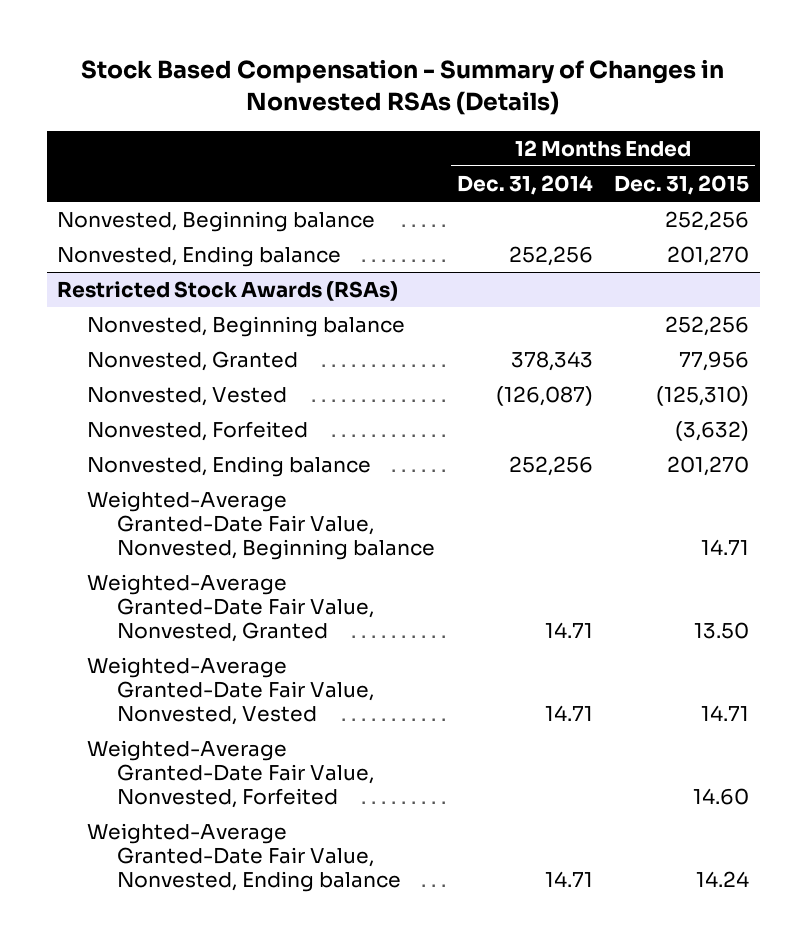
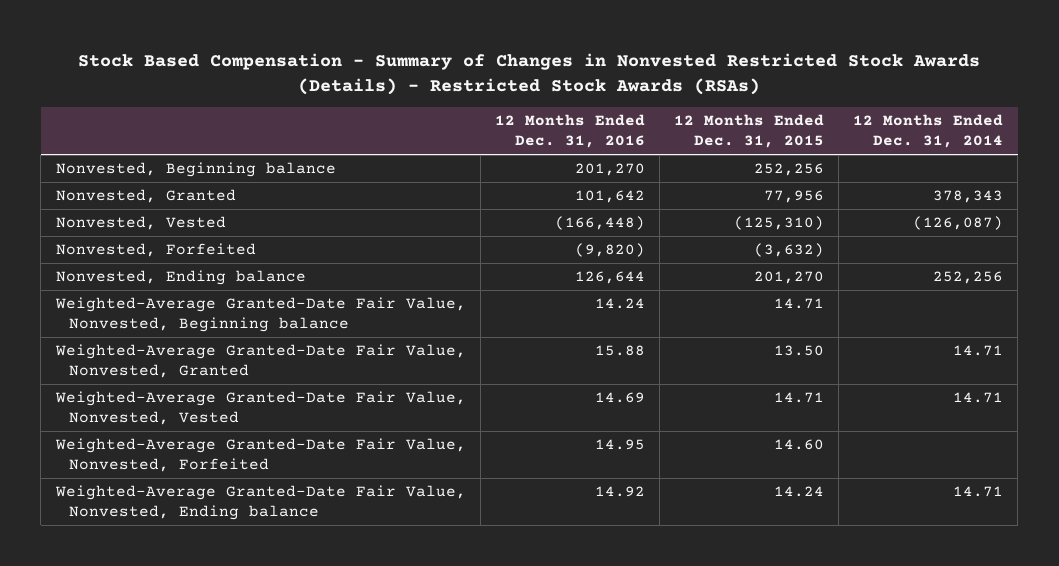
[81,59,725,116] Stock Based Compensation - Summary of Changes in Nonvested RSAs (Details) -> [78,52,981,95] Stock Based Compensation - Summary of Changes in Nonvested Restricted Stock Awards (Details) - Restricted Stock Awards (RSAs)
none -> [494,114,645,149] 12 Months Ended Dec. 31, 2016
[57,246,342,268] Nonvested, Ending balance -> none
[57,281,399,302] Restricted Stock Awards (RSAs) -> none
[87,316,406,338] Nonvested, Beginning balance -> none

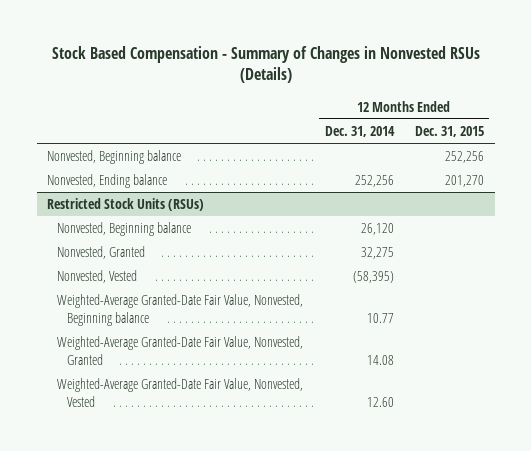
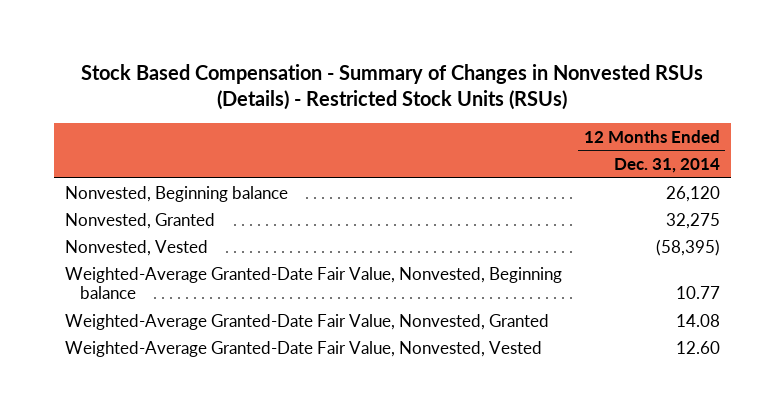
[51,45,480,84] Stock Based Compensation - Summary of Changes in Nonvested RSUs (Details) -> [81,63,704,111] Stock Based Compensation - Summary of Changes in Nonvested RSUs (Details) - Restricted Stock Units (RSUs)
[415,126,485,138] Dec. 31, 2015 -> none
[47,150,182,165] Nonvested, Beginning balance -> none
[47,174,168,189] Nonvested, Ending balance -> none
[47,198,205,212] Restricted Stock Units (RSUs) -> none

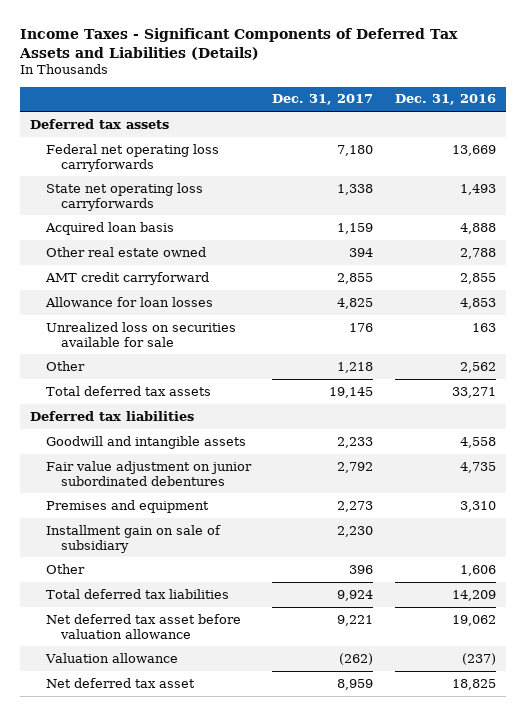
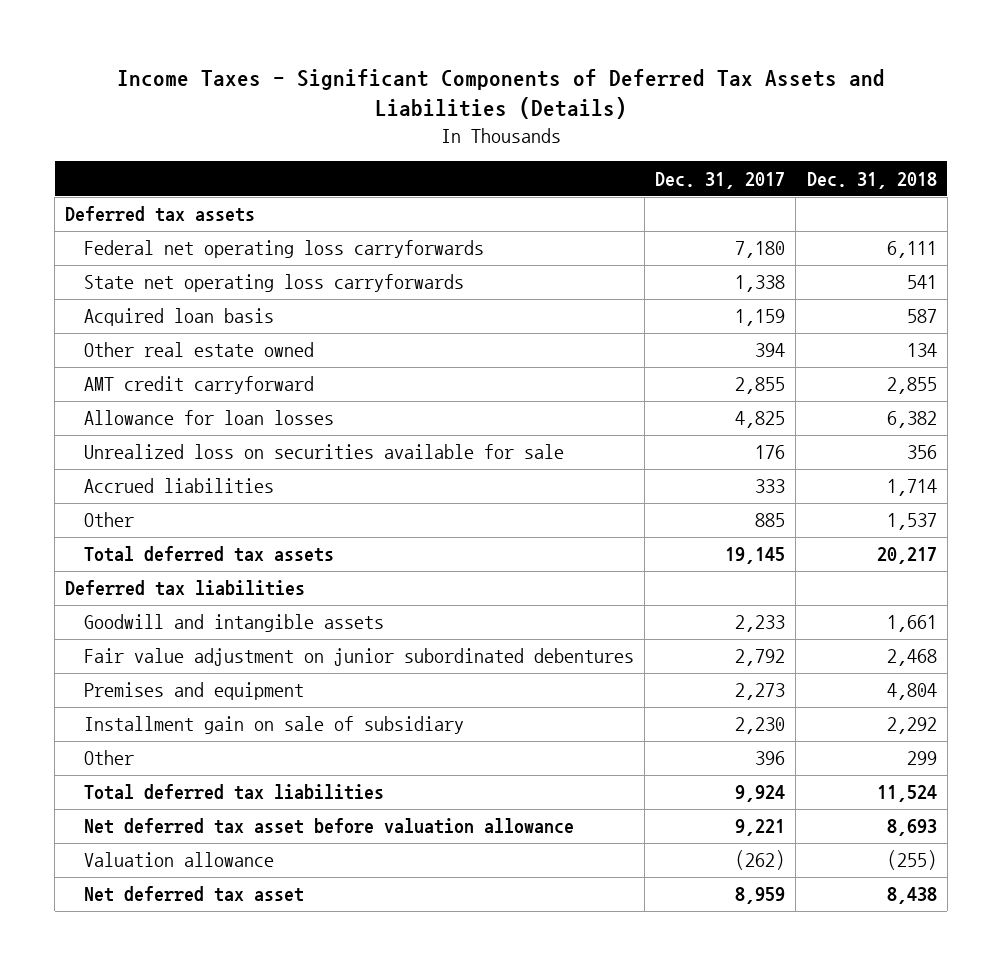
[394,94,496,106] Dec. 31, 2016 -> none
none -> [806,171,937,189] Dec. 31, 2018
none -> [83,478,274,494] Accrued liabilities
[337,361,374,373] 1,218 -> [755,513,786,528] 885

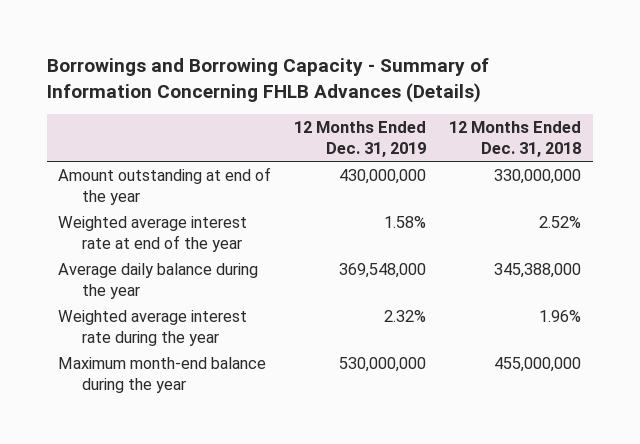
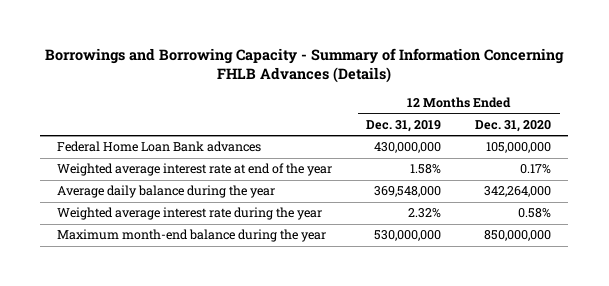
[449,121,582,158] 12 Months Ended Dec. 31, 2018 -> none
none -> [475,119,552,132] Dec. 31, 2020
[58,166,272,205] Amount outstanding at end of the year -> [57,141,262,153] Federal Home Loan Bank advances

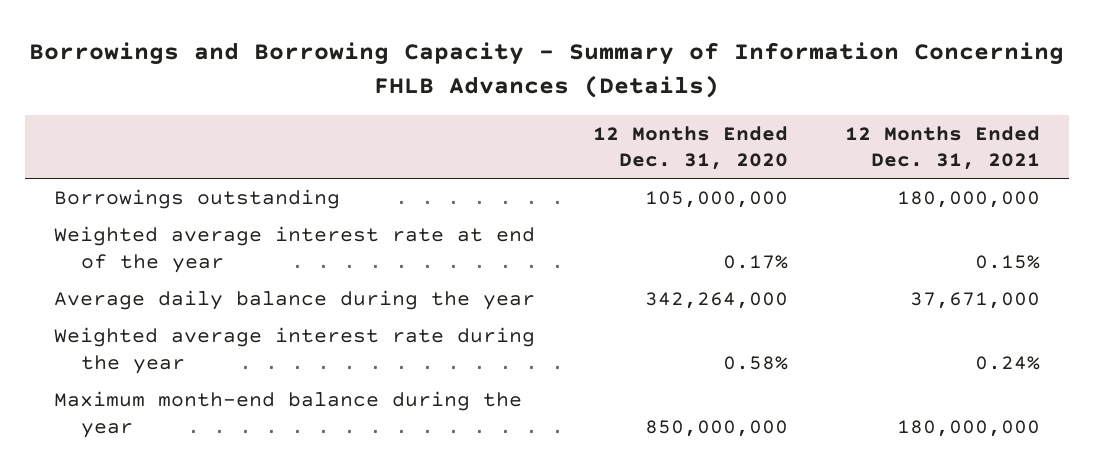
[366,119,442,132] Dec. 31, 2019 -> none
none -> [845,125,1041,171] 12 Months Ended Dec. 31, 2021
[57,141,262,153] Federal Home Loan Bank advances -> [54,189,341,210] Borrowings outstanding

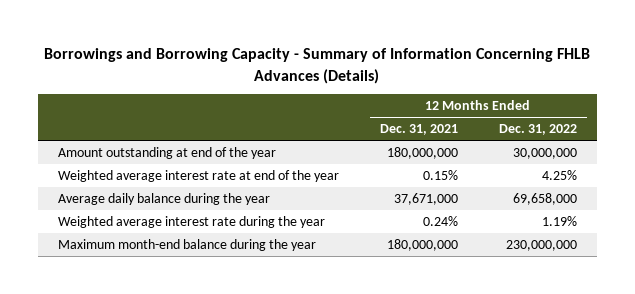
[592,125,788,171] 12 Months Ended Dec. 31, 2020 -> none
none -> [498,124,577,136] Dec. 31, 2022
[54,189,341,210] Borrowings outstanding -> [58,146,277,159] Amount outstanding at end of the year

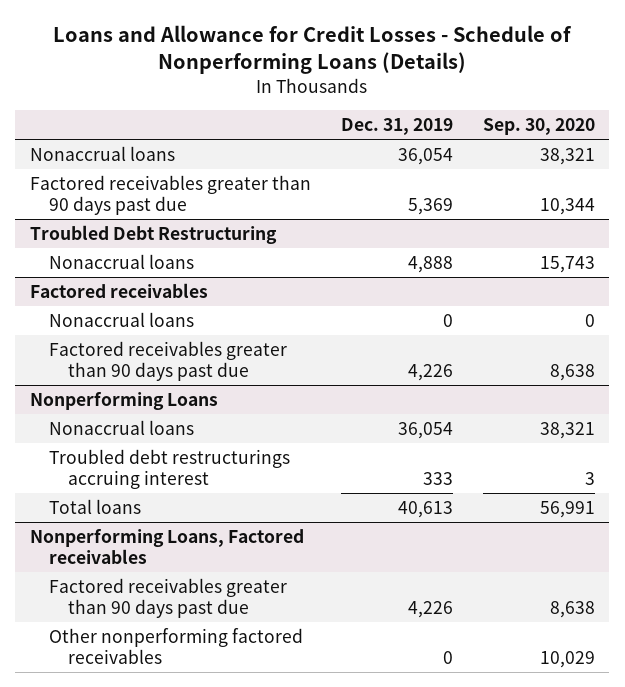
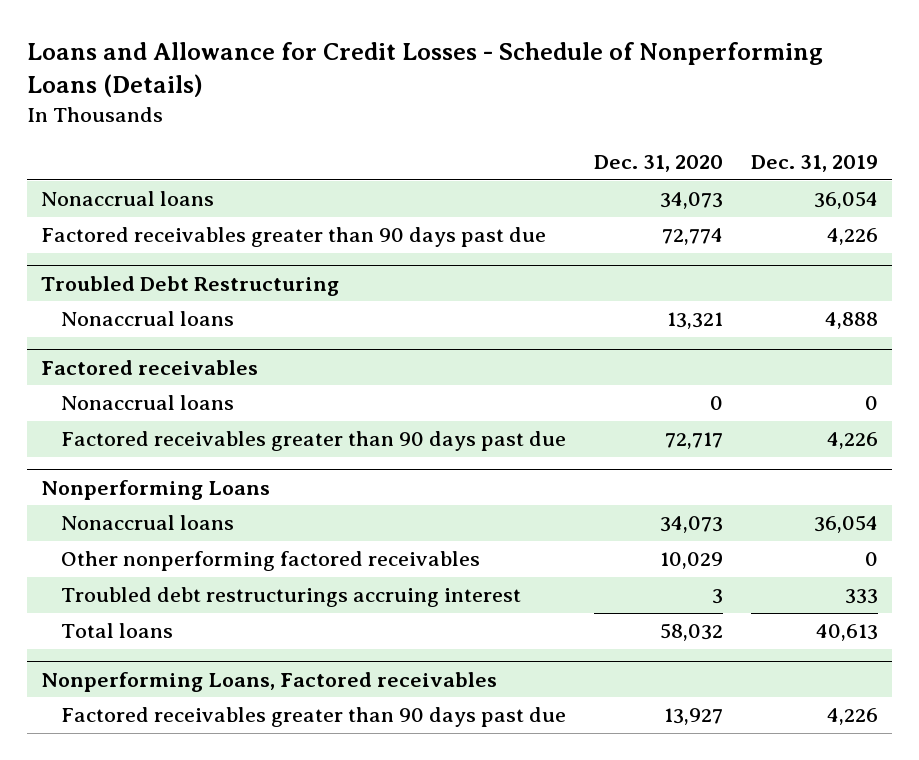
[482,118,595,136] Sep. 30, 2020 -> none
none -> [594,155,724,173] Dec. 31, 2020
[407,198,453,216] 5,369 -> [827,228,879,246] 4,226
none -> [61,551,481,572] Other nonperforming factored receivables
[49,627,304,665] Other nonperforming factored receivables -> none

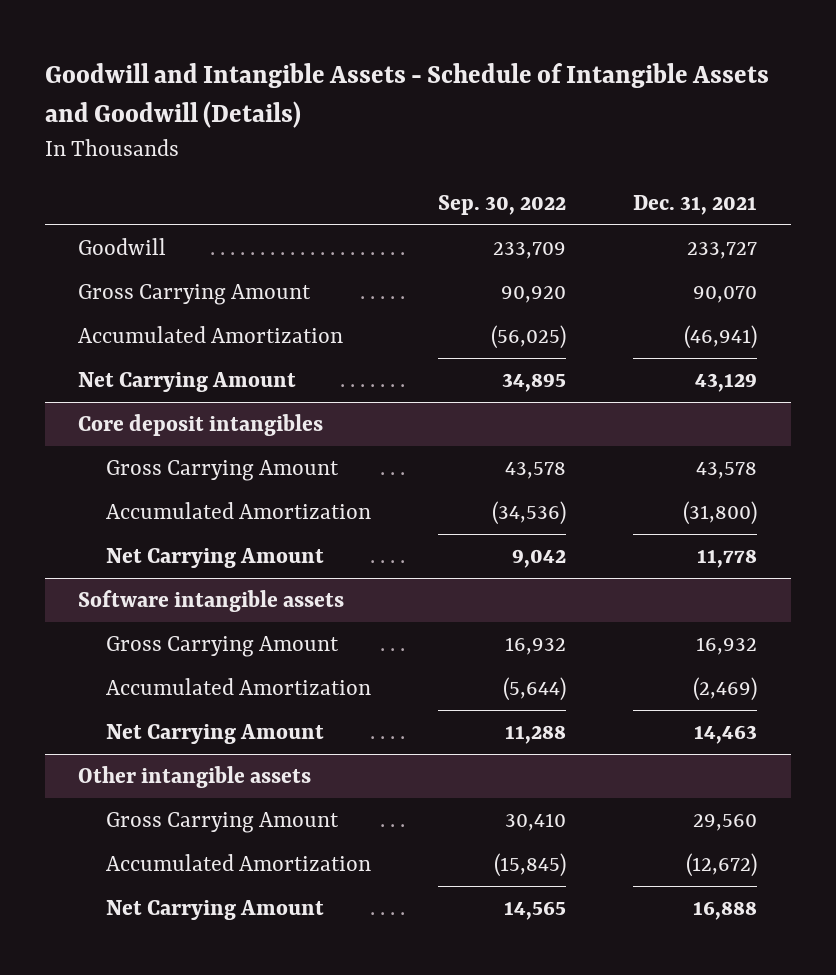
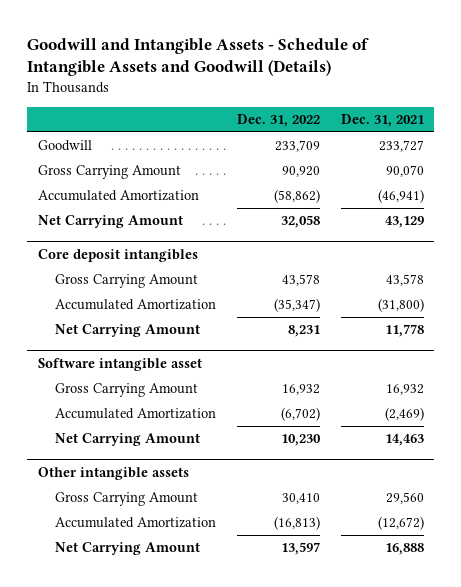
[438,195,567,216] Sep. 30, 2022 -> none
none -> [236,114,320,128] Dec. 31, 2022
[78,589,345,612] Software intangible assets -> [37,357,202,371] Software intangible asset

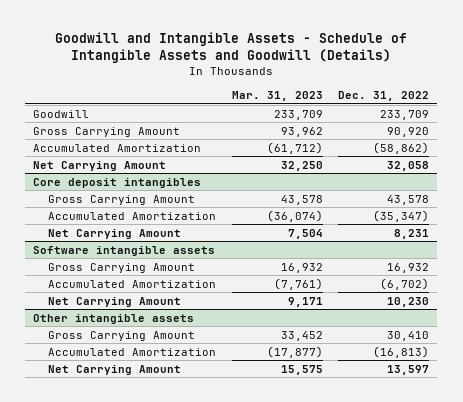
[340,114,424,128] Dec. 31, 2021 -> none
none -> [231,91,323,102] Mar. 31, 2023
[37,357,202,371] Software intangible asset -> [33,245,216,256] Software intangible assets

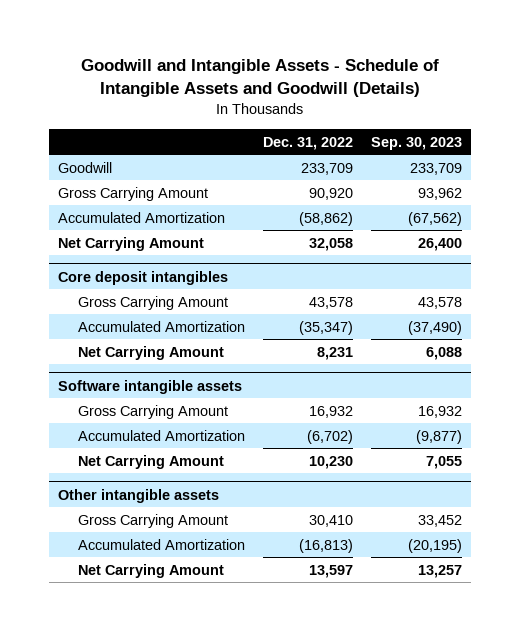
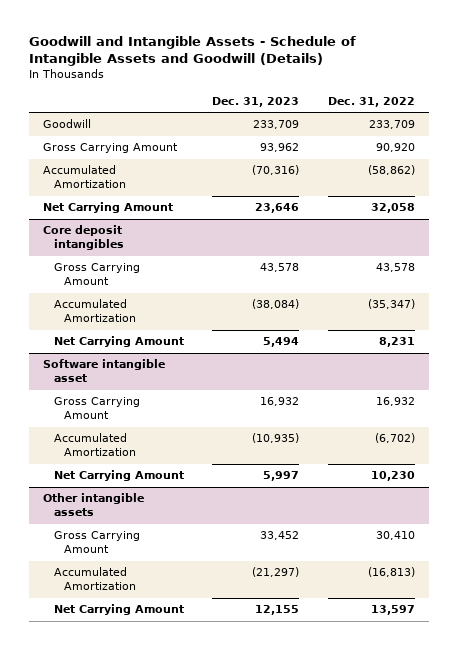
[371,136,463,150] Sep. 30, 2023 -> none
none -> [212,96,300,107] Dec. 31, 2023
[57,379,242,394] Software intangible assets -> [43,359,166,383] Software intangible asset

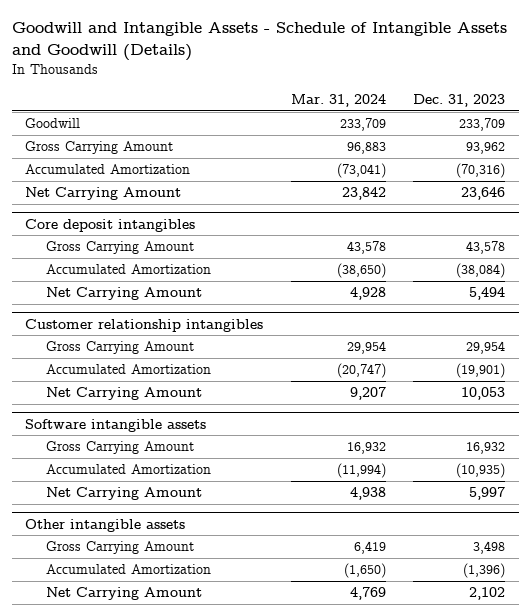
[327,96,415,107] Dec. 31, 2022 -> none
none -> [290,94,386,108] Mar. 31, 2024
none -> [25,318,264,332] Customer relationship intangibles
none -> [45,341,194,355] Gross Carrying Amount
none -> [45,364,211,375] Accumulated Amortization
none -> [45,387,202,401] Net Carrying Amount
[43,359,166,383] Software intangible asset -> [25,418,207,432] Software intangible assets
[260,531,300,541] 33,452 -> [472,541,505,555] 3,498
[252,567,300,578] (21,297) -> [462,563,505,579] (1,396)
[255,605,300,616] 12,155 -> [468,587,505,601] 2,102

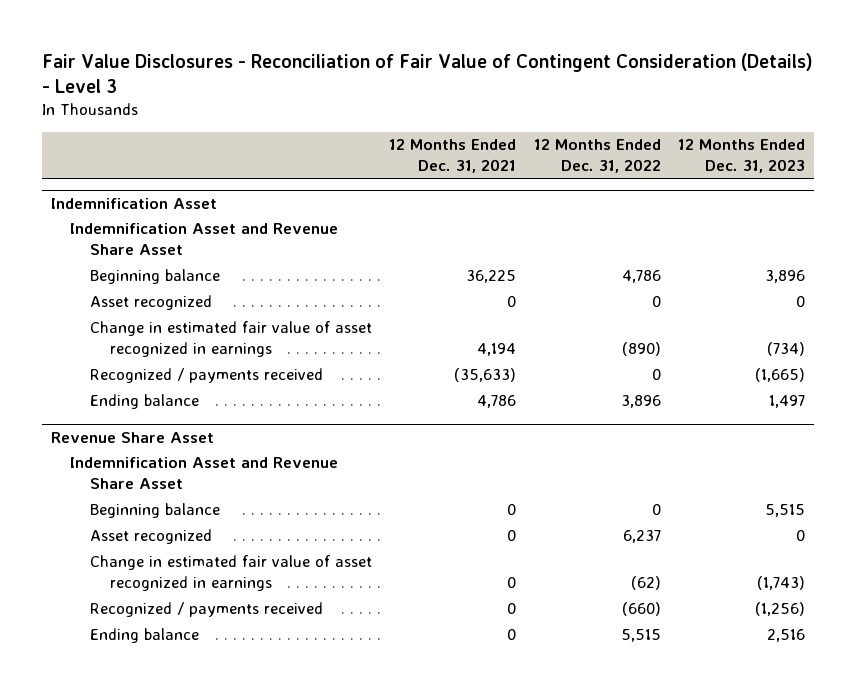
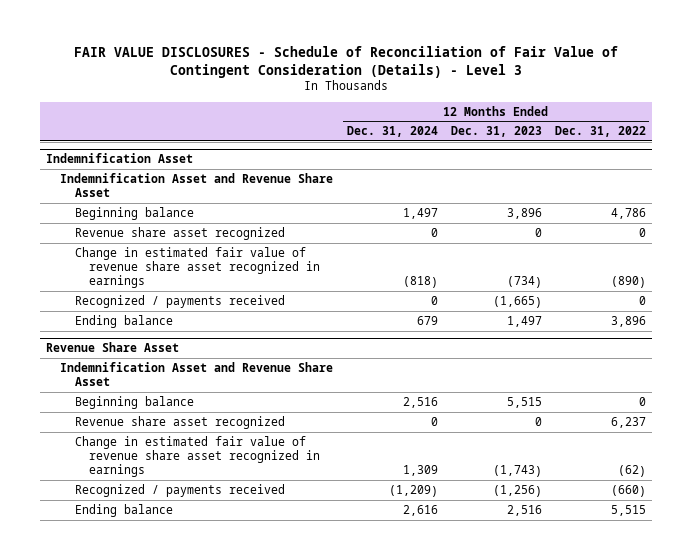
[42,52,814,94] Fair Value Disclosures - Reconciliation of Fair Value of Contingent Consideration (Details) - Level 3 -> [73,46,618,78] FAIR VALUE DISCLOSURES - Schedule of Reconciliation of Fair Value of Contingent Consideration (Details) - Level 3
[389,139,517,174] 12 Months Ended Dec. 31, 2021 -> none
none -> [346,126,438,138] Dec. 31, 2024
[90,295,213,311] Asset recognized -> [74,226,285,240] Revenue share asset recognized
[90,321,373,358] Change in estimated fair value of asset recognized in earnings -> [74,246,321,289] Change in estimated fair value of revenue share asset recognized in earnings
[90,529,213,545] Asset recognized -> [74,415,285,429] Revenue share asset recognized
[90,555,373,592] Change in estimated fair value of asset recognized in earnings -> [74,435,321,478] Change in estimated fair value of revenue share asset recognized in earnings

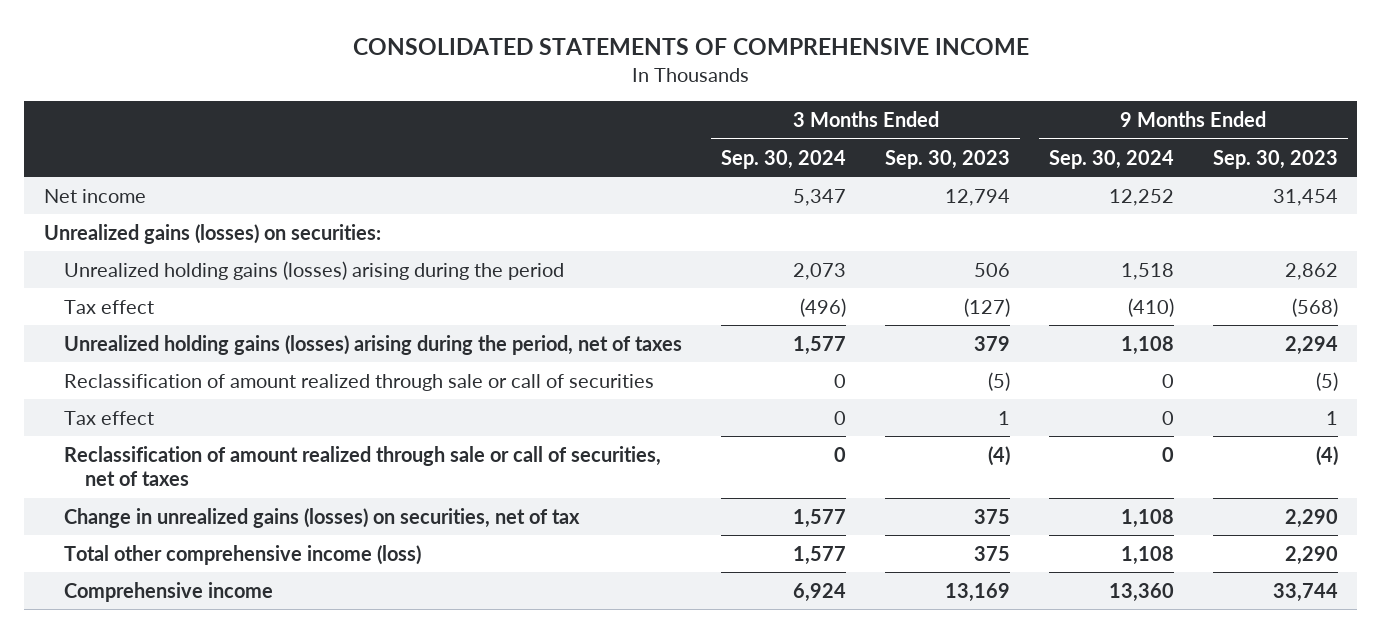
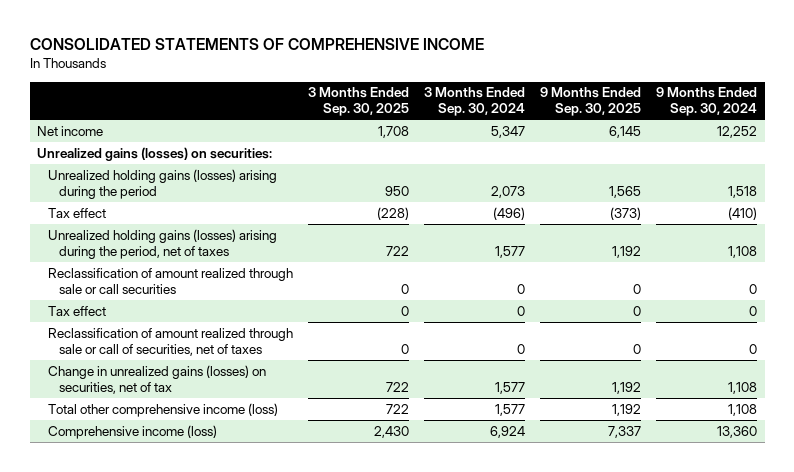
[885,149,1011,169] Sep. 30, 2023 -> none
[1212,149,1338,169] Sep. 30, 2023 -> none
none -> [308,87,410,117] 3 Months Ended Sep. 30, 2025
none -> [540,87,642,117] 9 Months Ended Sep. 30, 2025
[64,373,655,391] Reclassification of amount realized through sale or call of securities -> [48,267,294,294] Reclassification of amount realized through sale or call securities
[64,581,274,602] Comprehensive income -> [48,424,218,439] Comprehensive income (loss)

